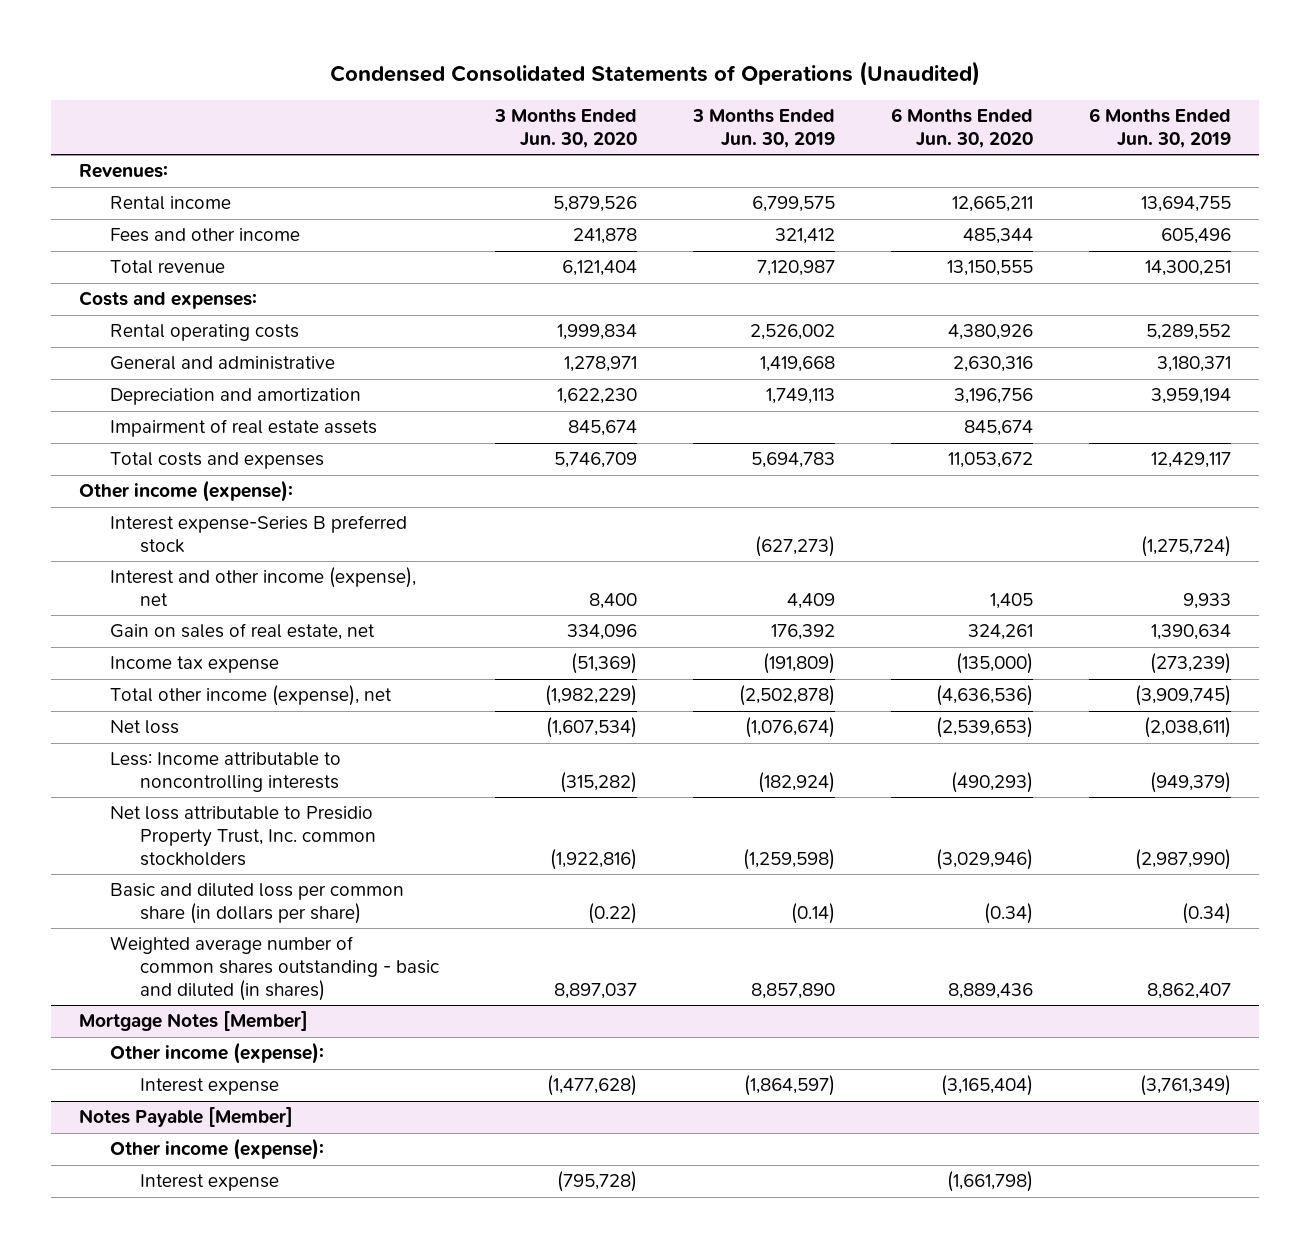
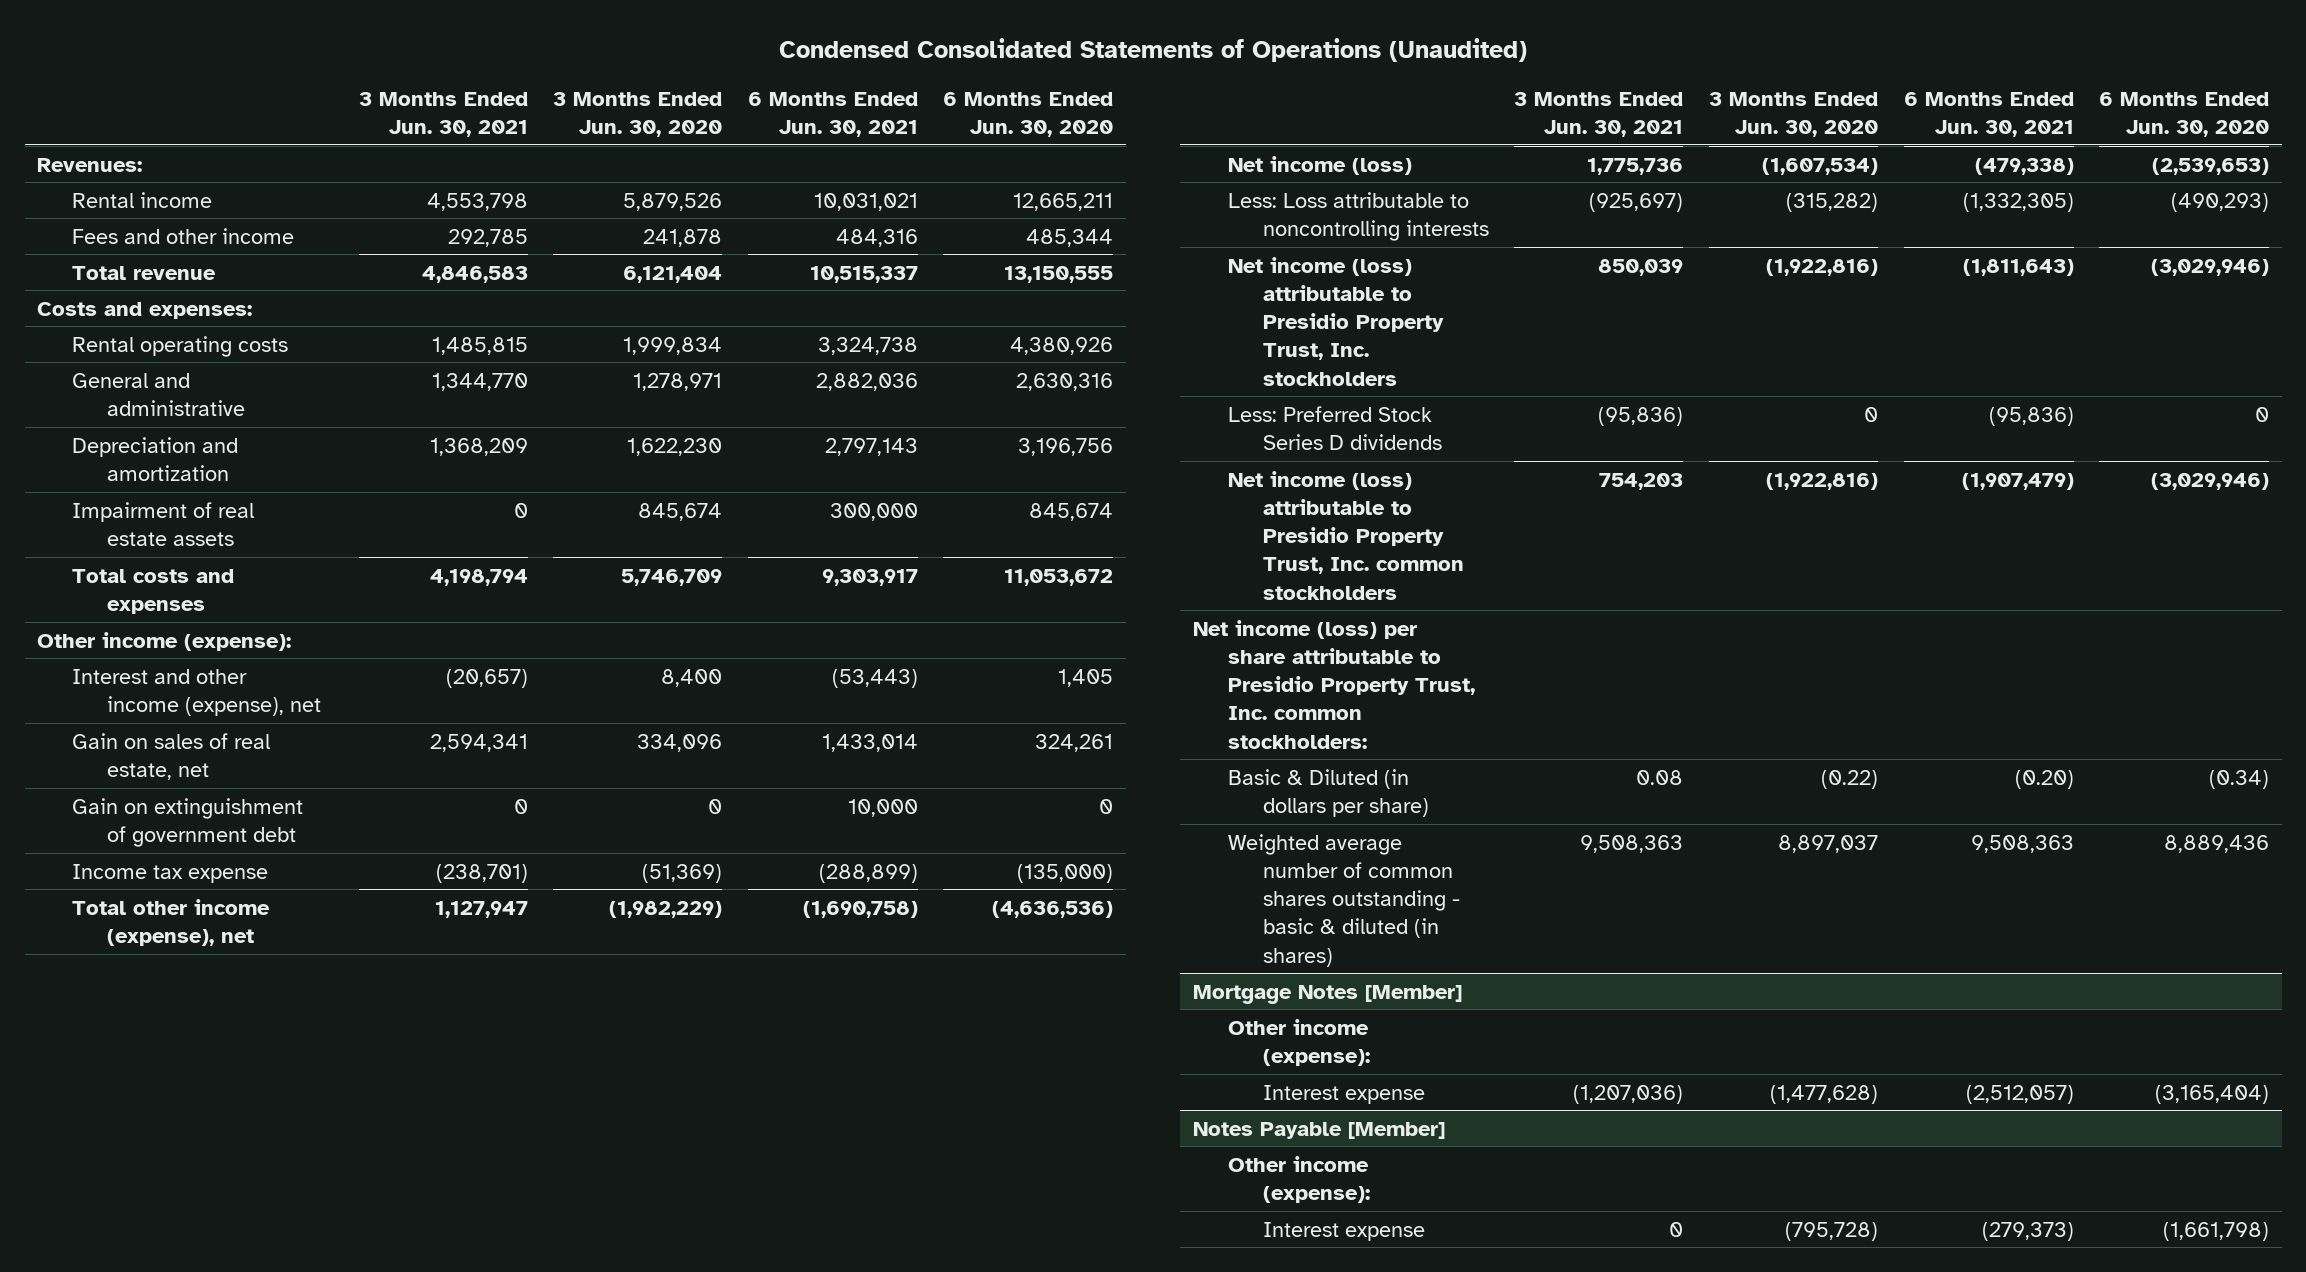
[692,109,836,148] 3 Months Ended Jun. 30, 2019 -> none
[1089,108,1232,148] 6 Months Ended Jun. 30, 2019 -> none
none -> [358,91,528,138] 3 Months Ended Jun. 30, 2021
none -> [747,91,918,138] 6 Months Ended Jun. 30, 2021
[109,515,407,554] Interest expense-Series B preferred stock -> none
none -> [72,797,304,847] Gain on extinguishment of government debt
[109,720,179,735] Net loss -> [1228,155,1413,175] Net income (loss)
[109,752,341,793] Less: Income attributable to noncontrolling interests -> [1228,191,1489,241] Less: Loss attributable to noncontrolling interests
[109,806,377,866] Net loss attributable to Presidio Property Trust, Inc. common stockholders -> [1228,256,1444,386] Net income (loss) attributable to Presidio Property Trust, Inc. stockholders
none -> [1228,405,1442,450] Less: Preferred Stock Series D dividends
none -> [1228,470,1464,600] Net income (loss) attributable to Presidio Property Trust, Inc. common stockholders
none -> [1193,619,1476,749] Net income (loss) per share attributable to Presidio Property Trust, Inc. common stockholders:
[109,883,404,925] Basic and diluted loss per common share (in dollars per share) -> [1228,768,1429,817] Basic & Diluted (in dollars per share)
[109,936,440,1001] Weighted average number of common shares outstanding - basic and diluted (in shares) -> [1228,833,1460,967] Weighted average number of common shares outstanding - basic & diluted (in shares)

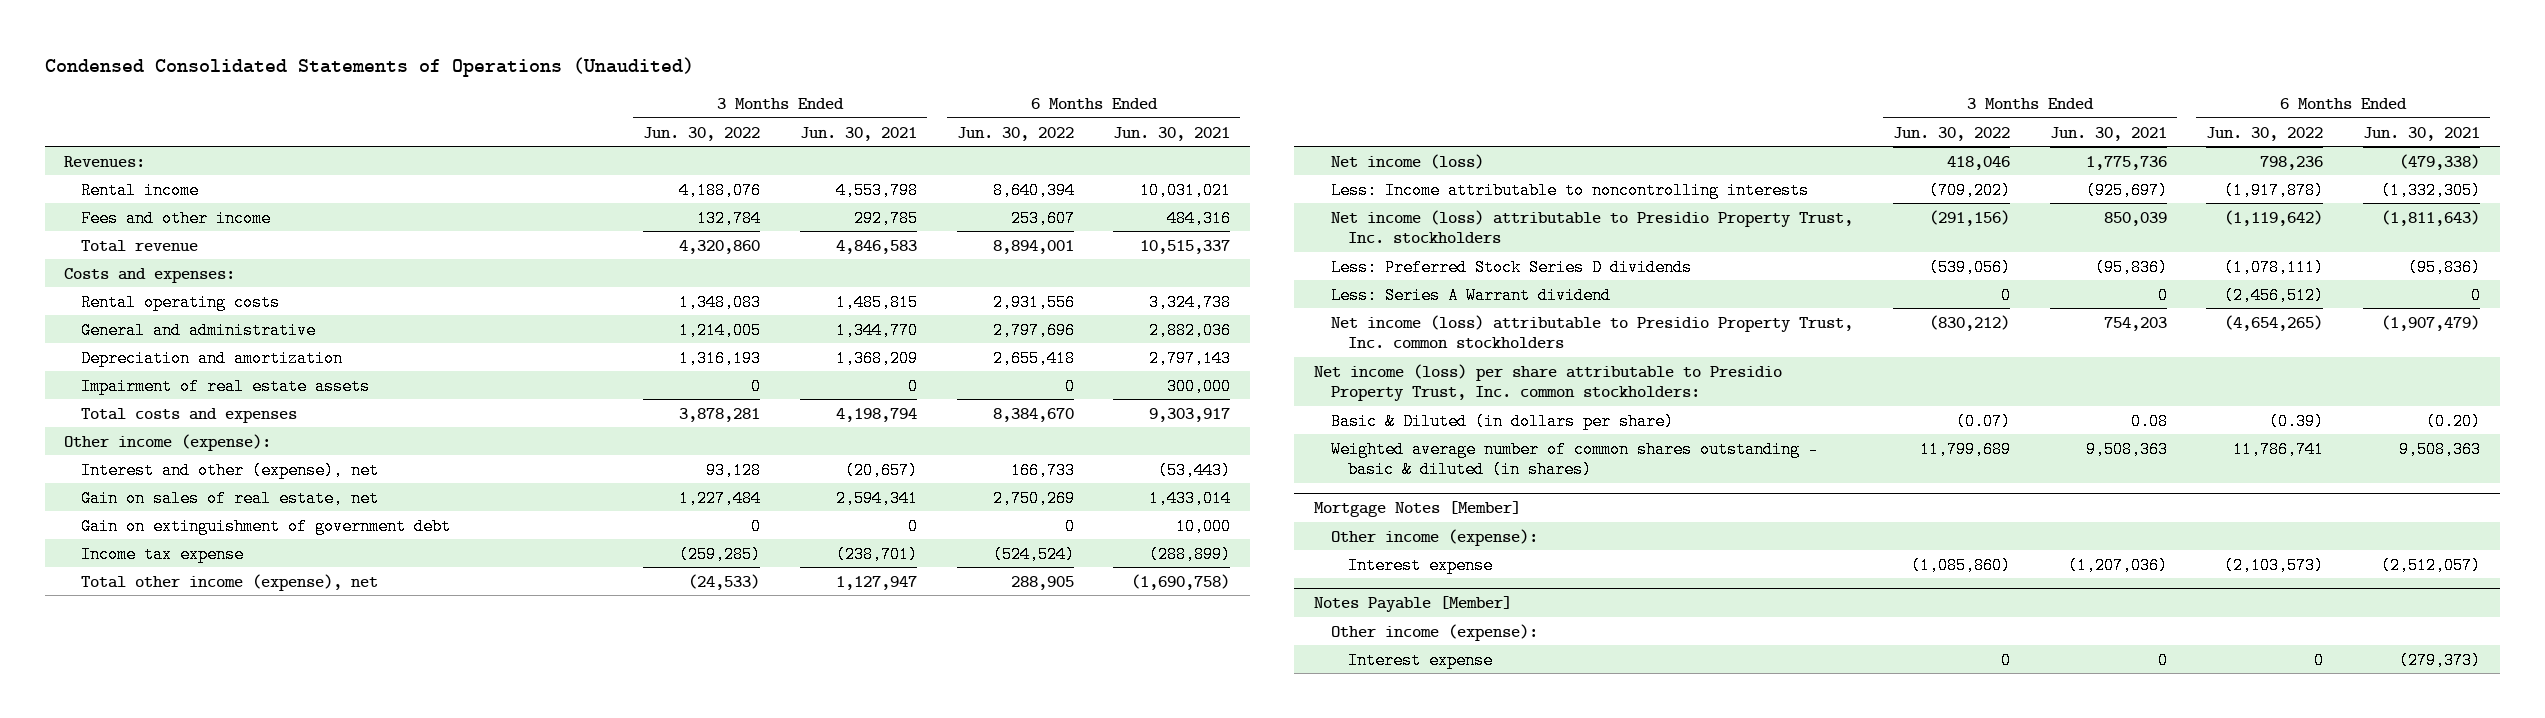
[553,91,723,138] 3 Months Ended Jun. 30, 2020 -> none
[943,91,1114,138] 6 Months Ended Jun. 30, 2020 -> none
none -> [642,126,760,141] Jun. 30, 2022
none -> [956,126,1074,141] Jun. 30, 2022
[72,668,322,716] Interest and other income (expense), net -> [81,461,380,479] Interest and other (expense), net
[1228,191,1489,241] Less: Loss attributable to noncontrolling interests -> [1330,181,1809,199] Less: Income attributable to noncontrolling interests
none -> [1330,286,1611,304] Less: Series A Warrant dividend

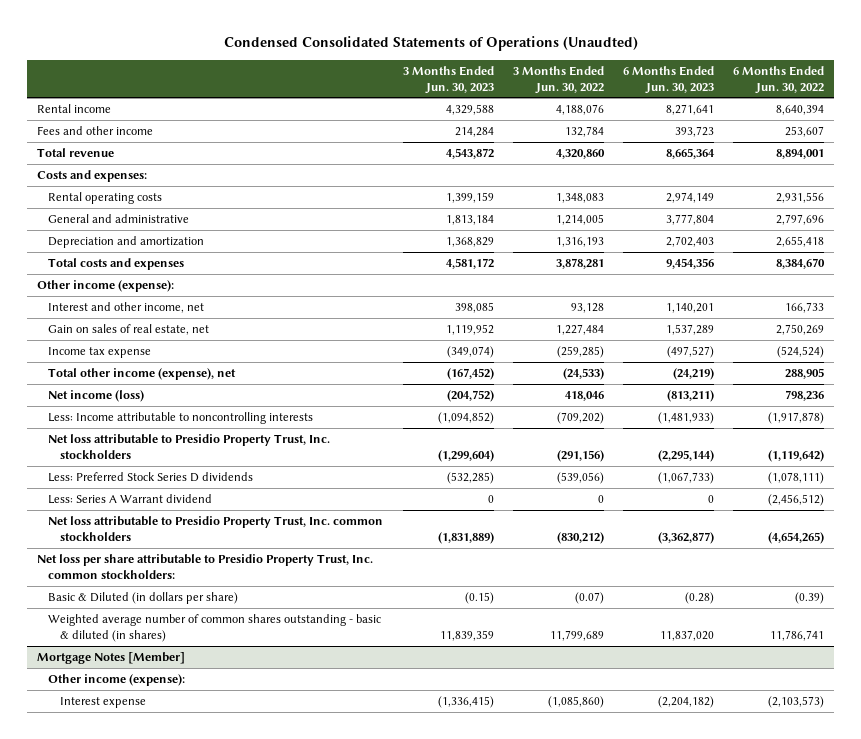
[44,56,694,77] Condensed Consolidated Statements of Operations (Unaudited) -> [223,35,638,51] Condensed Consolidated Statements of Operations (Unaudted)
[799,126,917,141] Jun. 30, 2021 -> none
[1113,126,1231,141] Jun. 30, 2021 -> none
none -> [402,65,494,94] 3 Months Ended Jun. 30, 2023
none -> [623,65,715,94] 6 Months Ended Jun. 30, 2023
[64,155,146,167] Revenues: -> none
[81,377,371,395] Impairment of real estate assets -> none
[81,461,380,479] Interest and other (expense), net -> [48,301,205,313] Interest and other income, net
[81,517,452,535] Gain on extinguishment of government debt -> none
[1330,209,1853,244] Net income (loss) attributable to Presidio Property Trust, Inc. stockholders -> [48,433,331,460] Net loss attributable to Presidio Property Trust, Inc. stockholders
[1330,314,1853,349] Net income (loss) attributable to Presidio Property Trust, Inc. common stockholders -> [48,515,384,542] Net loss attributable to Presidio Property Trust, Inc. common stockholders
[1314,363,1783,402] Net income (loss) per share attributable to Presidio Property Trust, Inc. common stockholders: -> [36,553,373,580] Net loss per share attributable to Presidio Property Trust, Inc. common stockholders:
[1314,595,1513,612] Notes Payable [Member] -> none
[1330,623,1538,641] Other income (expense): -> none
[1347,651,1493,669] Interest expense -> none

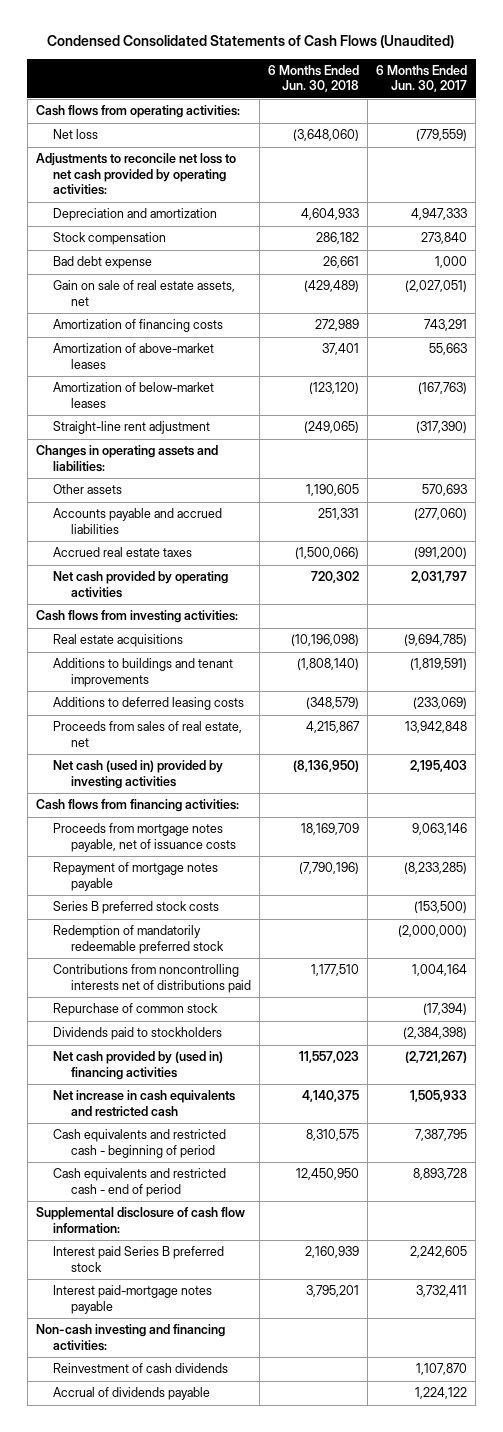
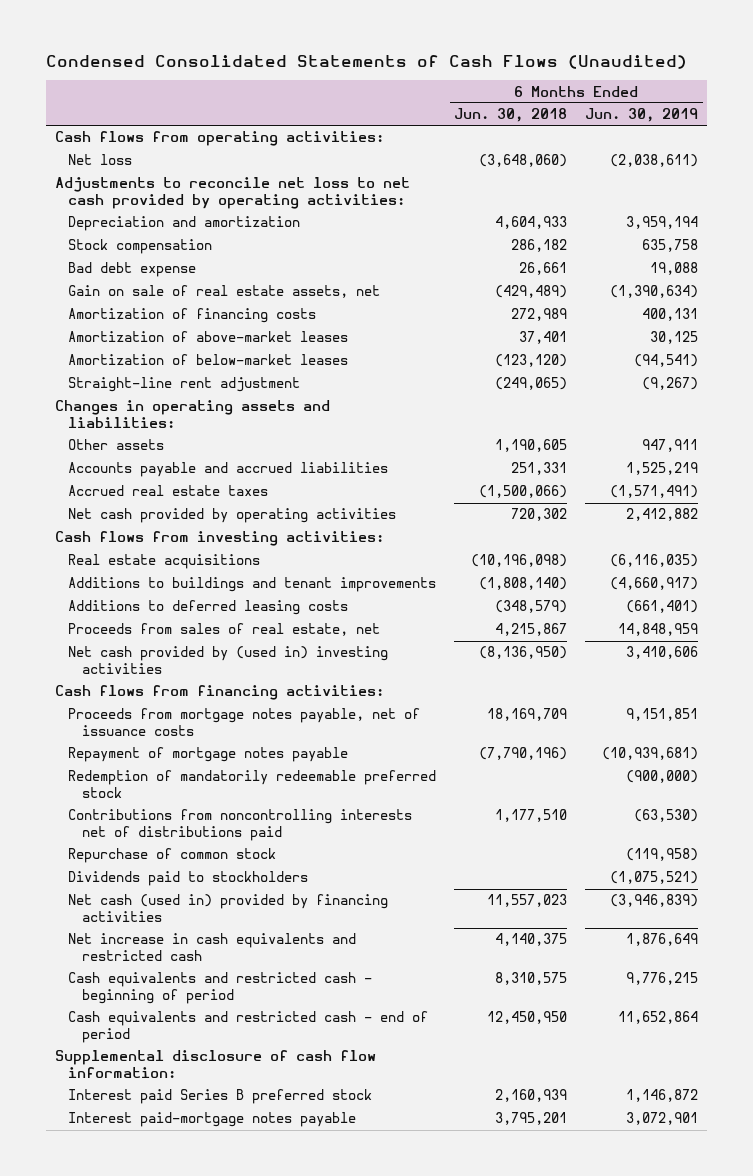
[376,64,468,93] 6 Months Ended Jun. 30, 2017 -> none
none -> [585,108,699,123] Jun. 30, 2019
[53,760,224,789] Net cash (used in) provided by investing activities -> [68,646,389,674] Net cash provided by (used in) investing activities
[53,901,220,915] Series B preferred stock costs -> none
[53,1051,224,1080] Net cash provided by (used in) financing activities -> [68,894,389,922] Net cash (used in) provided by financing activities
[35,1324,225,1351] Non-cash investing and financing activities: -> none
[53,1363,229,1374] Reinvestment of cash dividends -> none
[53,1387,211,1401] Accrual of dividends payable -> none

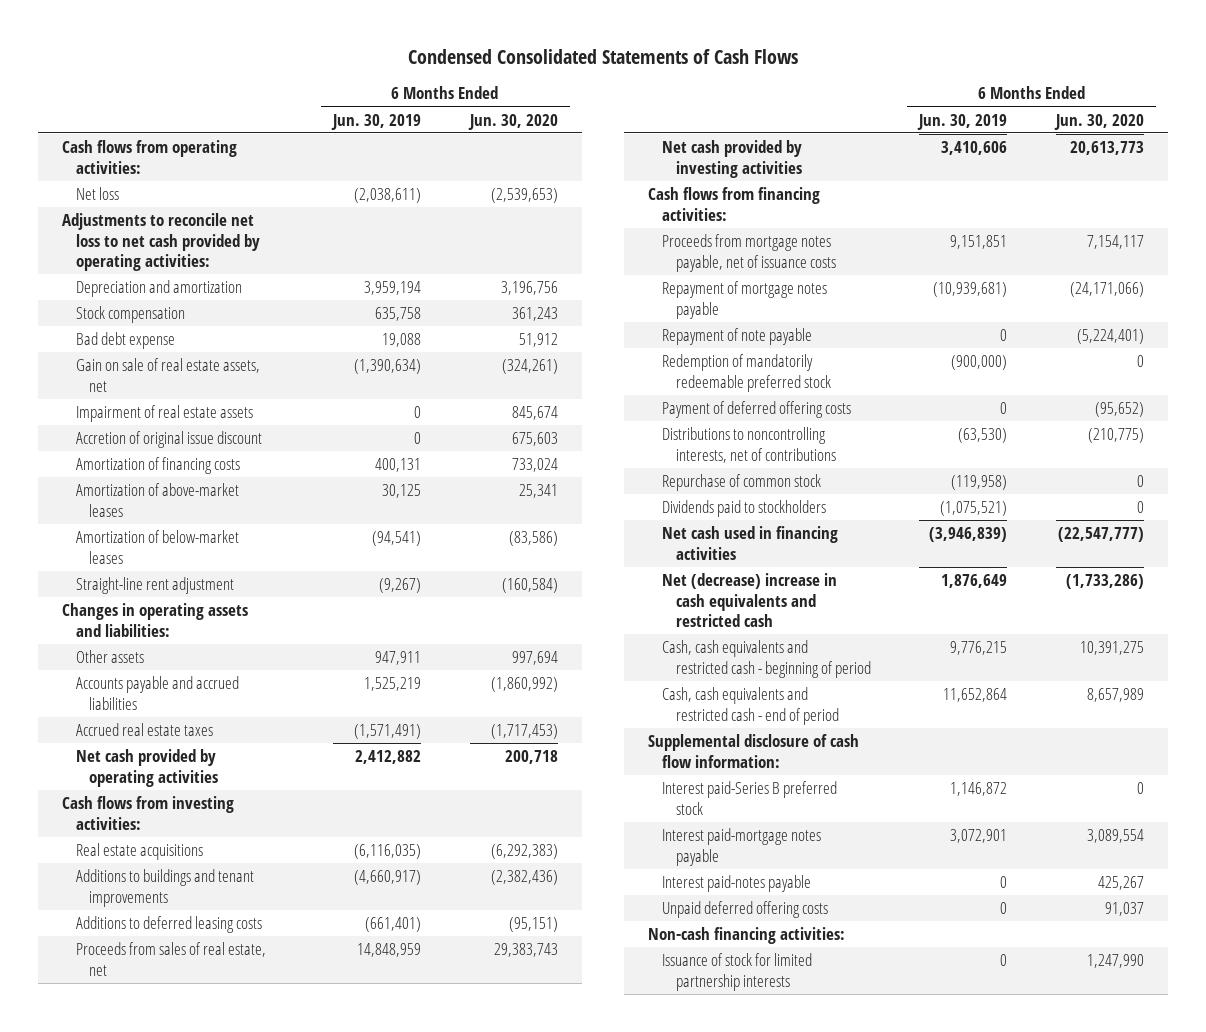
[45,54,687,69] Condensed Consolidated Statements of Cash Flows (Unaudited) -> [407,48,798,64] Condensed Consolidated Statements of Cash Flows
[454,108,568,123] Jun. 30, 2018 -> none
none -> [467,113,558,130] Jun. 30, 2020
none -> [75,405,253,423] Impairment of real estate assets
none -> [75,431,262,449] Accretion of original issue discount
[68,646,389,674] Net cash provided by (used in) investing activities -> [661,140,802,178] Net cash provided by investing activities
none -> [661,328,812,346] Repayment of note payable
none -> [661,401,851,419] Payment of deferred offering costs
[68,809,413,841] Contributions from noncontrolling interests net of distributions paid -> [661,427,836,463] Distributions to noncontrolling interests, net of contributions
[68,894,389,922] Net cash (used in) provided by financing activities -> [661,526,838,560] Net cash used in financing activities
[68,933,357,961] Net increase in cash equivalents and restricted cash -> [661,573,837,627] Net (decrease) increase in cash equivalents and restricted cash
[68,972,373,1004] Cash equivalents and restricted cash - beginning of period -> [661,640,871,678] Cash, cash equivalents and restricted cash - beginning of period
[68,1011,429,1043] Cash equivalents and restricted cash - end of period -> [661,687,839,725] Cash, cash equivalents and restricted cash - end of period
[68,1089,373,1105] Interest paid Series B preferred stock -> [661,781,837,815] Interest paid-Series B preferred stock
none -> [661,875,811,893] Interest paid-notes payable
none -> [661,901,828,919] Unpaid deferred offering costs
none -> [648,927,846,945] Non-cash financing activities:
none -> [661,953,812,991] Issuance of stock for limited partnership interests

